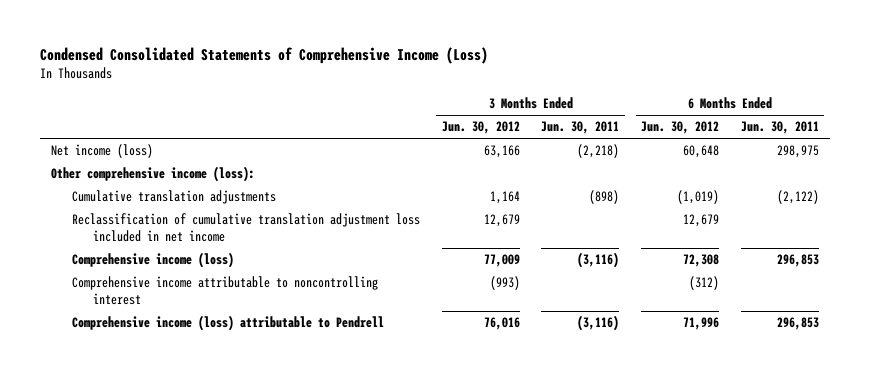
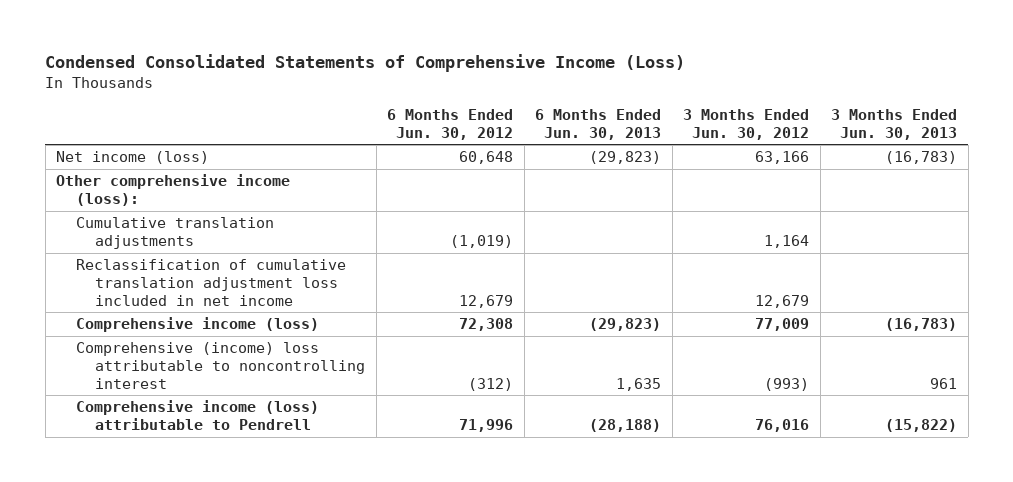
[541,121,620,135] Jun. 30, 2011 -> none
[741,121,820,135] Jun. 30, 2011 -> none
none -> [535,109,662,140] 6 Months Ended Jun. 30, 2013
none -> [831,109,958,140] 3 Months Ended Jun. 30, 2013
[71,276,378,306] Comprehensive income attributable to noncontrolling interest -> [75,342,366,389] Comprehensive (income) loss attributable to noncontrolling interest

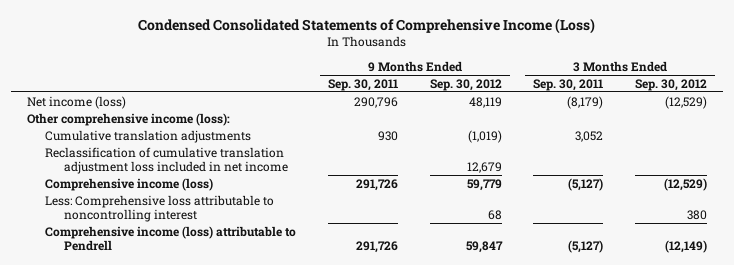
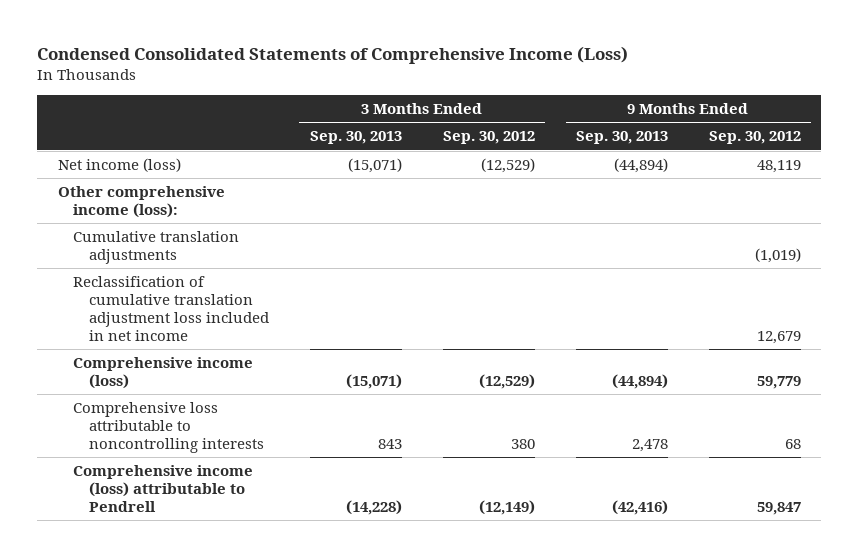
[328,78,399,91] Sep. 30, 2011 -> none
[533,78,604,91] Sep. 30, 2011 -> none
none -> [309,131,402,145] Sep. 30, 2013
none -> [575,131,668,145] Sep. 30, 2013
[45,194,275,222] Less: Comprehensive loss attributable to noncontrolling interest -> [73,402,264,454] Comprehensive loss attributable to noncontrolling interests

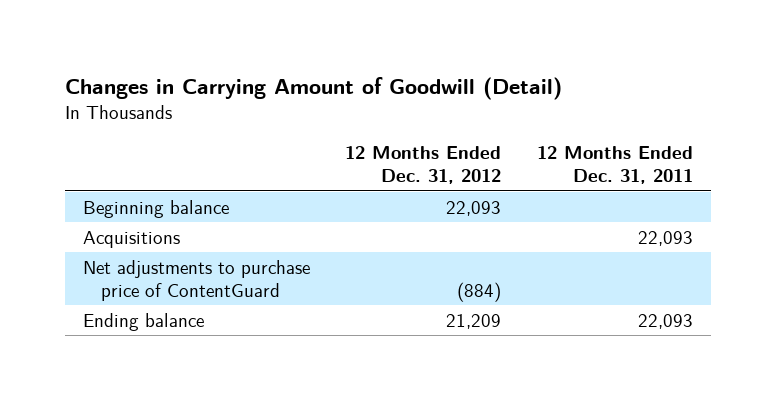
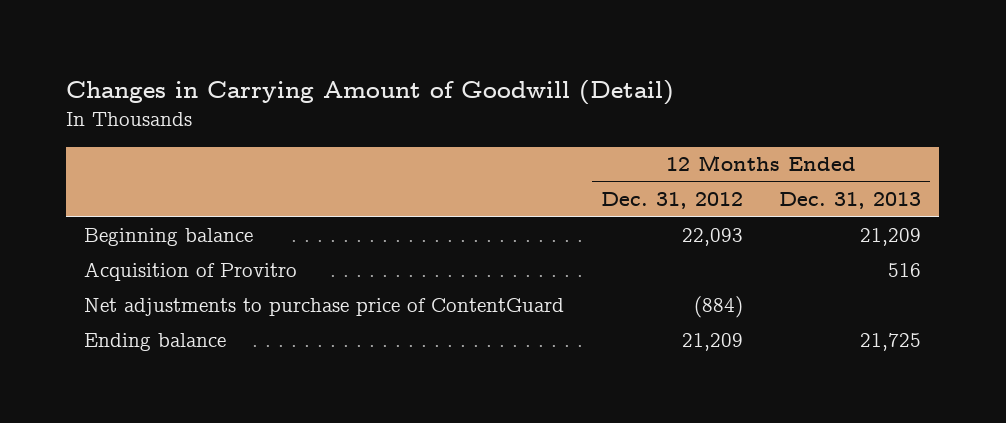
[537,146,694,185] 12 Months Ended Dec. 31, 2011 -> none
none -> [779,192,922,210] Dec. 31, 2013
[82,230,180,248] Acquisitions -> [84,261,298,281] Acquisition of Provitro

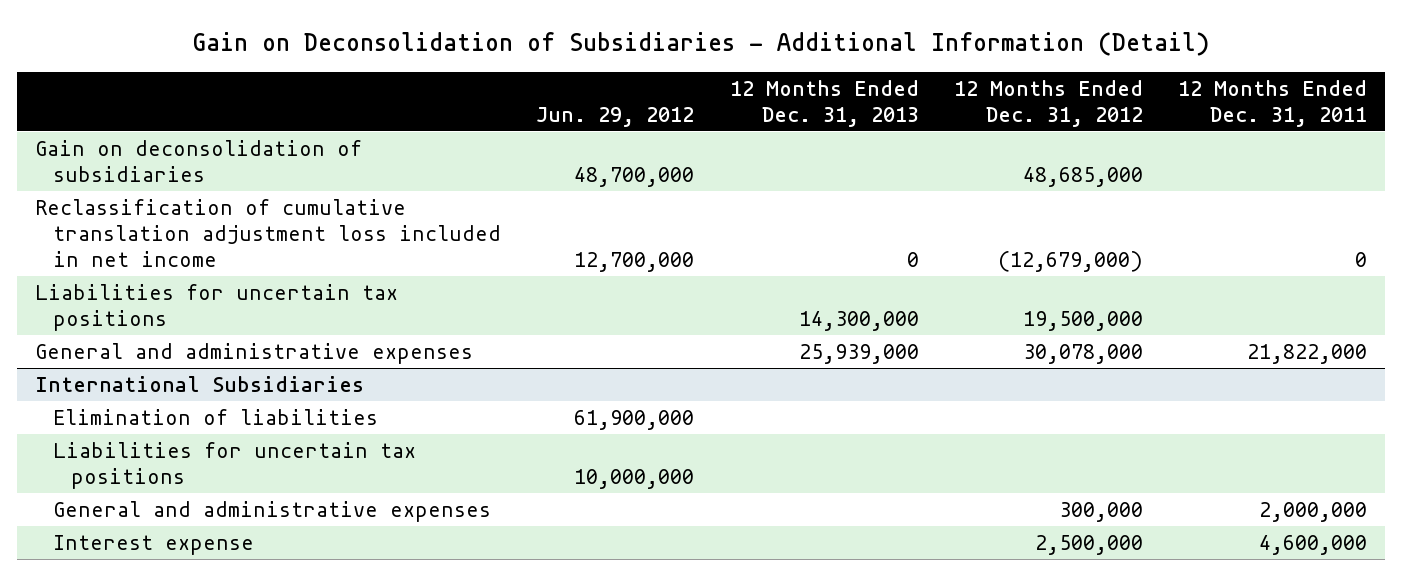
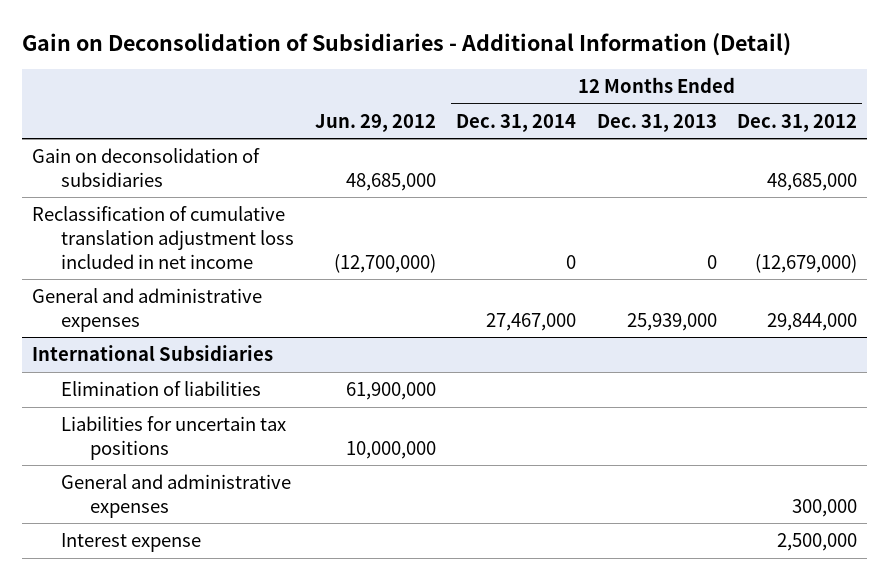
[1178,79,1368,128] 12 Months Ended Dec. 31, 2011 -> none
none -> [456,113,577,132] Dec. 31, 2014
[35,283,399,331] Liabilities for uncertain tax positions -> none
[574,166,695,187] 48,700,000 -> [345,172,436,191] 48,685,000
[574,252,695,273] 12,700,000 -> [333,253,436,273] (12,700,000)
[1022,343,1143,364] 30,078,000 -> [767,312,858,331] 29,844,000

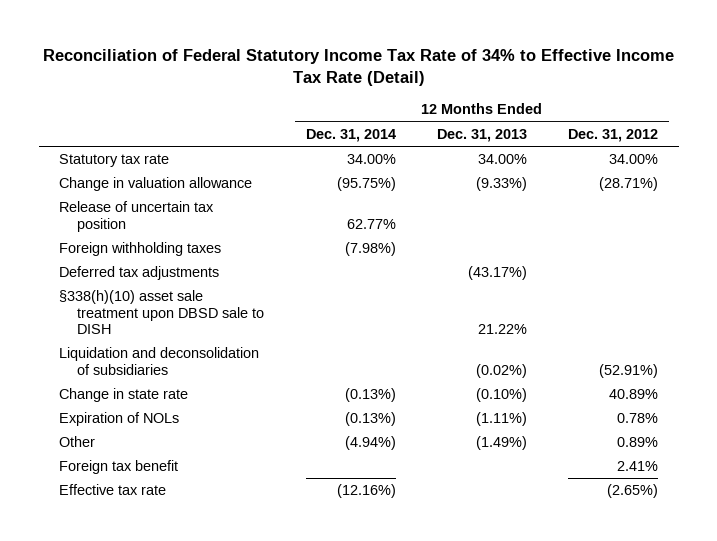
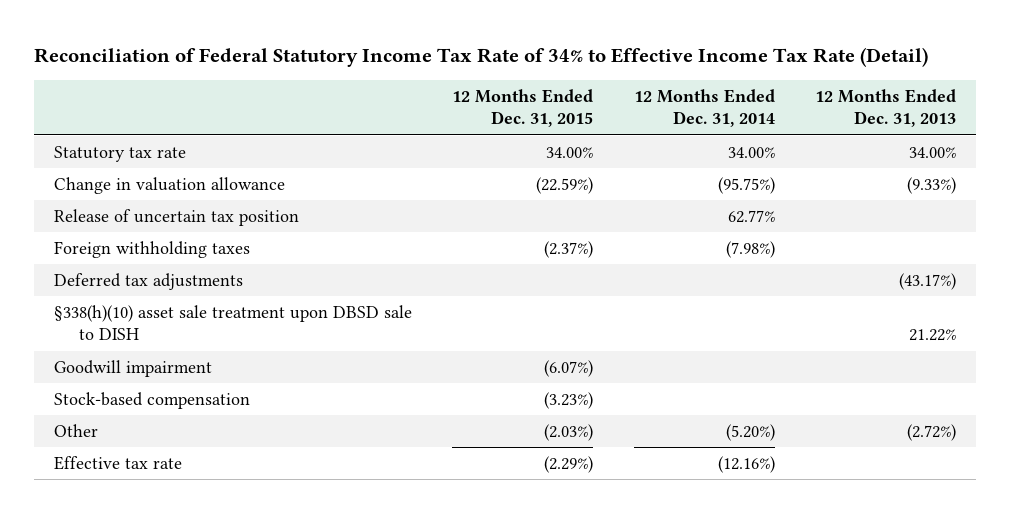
[568,128,659,142] Dec. 31, 2012 -> none
none -> [452,88,594,128] 12 Months Ended Dec. 31, 2015
[59,347,260,375] Liquidation and deconsolidation of subsidiaries -> none
[59,388,189,403] Change in state rate -> none
[59,412,180,427] Expiration of NOLs -> none
[59,460,179,475] Foreign tax benefit -> none
none -> [53,360,212,378] Goodwill impairment
none -> [53,392,250,410] Stock-based compensation
[344,436,396,451] (4.94%) -> [725,424,775,442] (5.20%)
[475,436,527,451] (1.49%) -> [906,424,956,442] (2.72%)

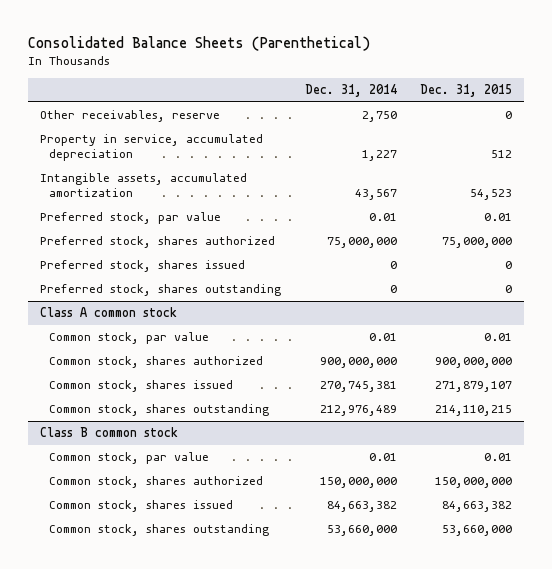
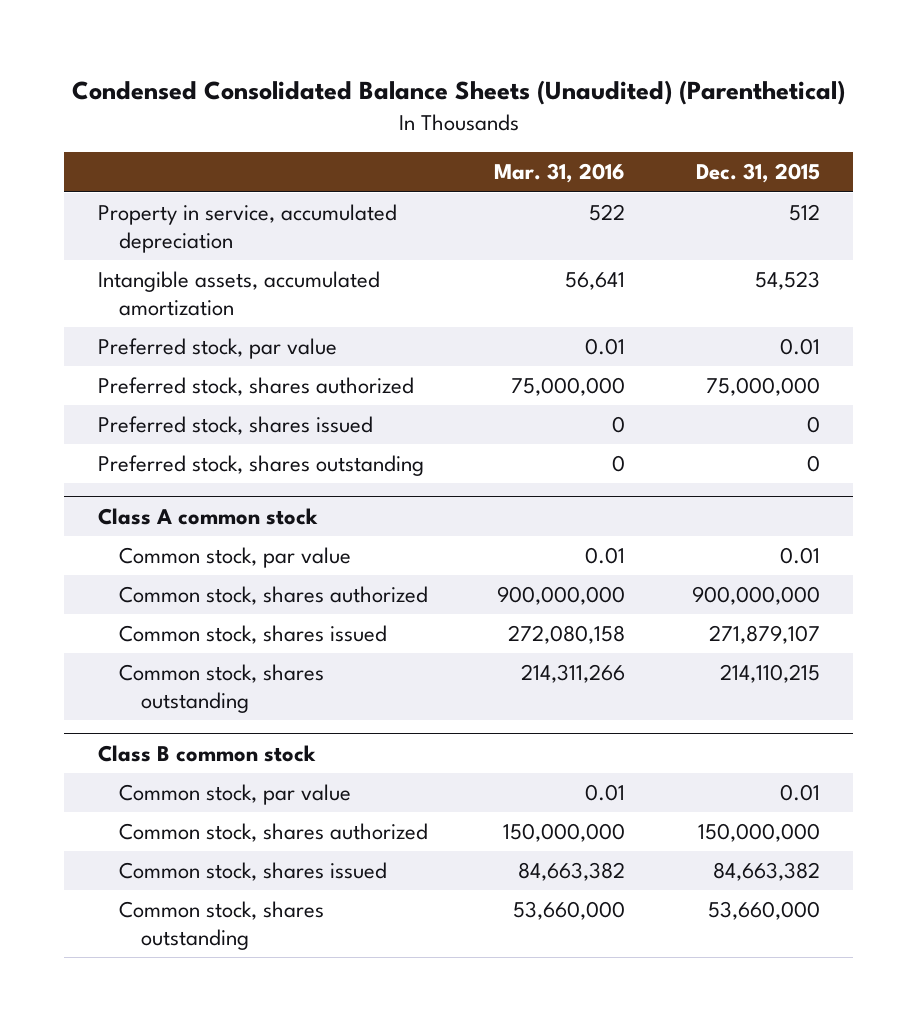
[28,36,371,52] Consolidated Balance Sheets (Parenthetical) -> [71,80,845,106] Condensed Consolidated Balance Sheets (Unaudited) (Parenthetical)
[304,84,397,98] Dec. 31, 2014 -> none
none -> [494,163,626,184] Mar. 31, 2016
[40,110,221,123] Other receivables, reserve -> none

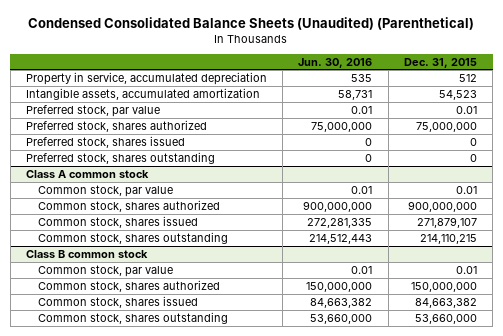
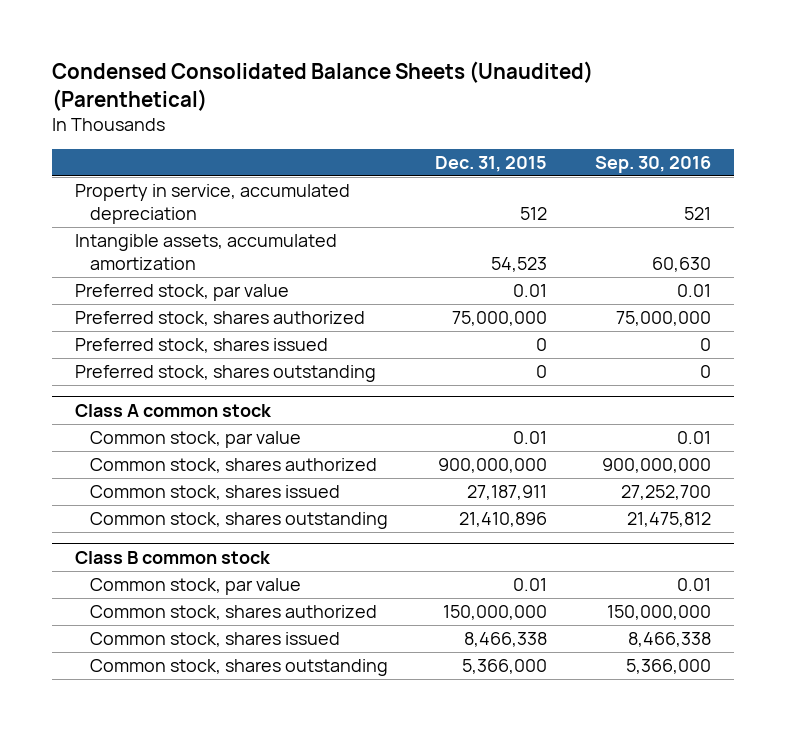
[298,57,373,68] Jun. 30, 2016 -> none
none -> [594,155,711,173] Sep. 30, 2016
[416,216,477,228] 271,879,107 -> [467,485,548,501] 27,187,911
[419,233,477,244] 214,110,215 -> [459,512,548,528] 21,410,896
[414,297,477,308] 84,663,382 -> [464,632,548,648] 8,466,338
[414,313,477,324] 53,660,000 -> [462,659,548,675] 5,366,000

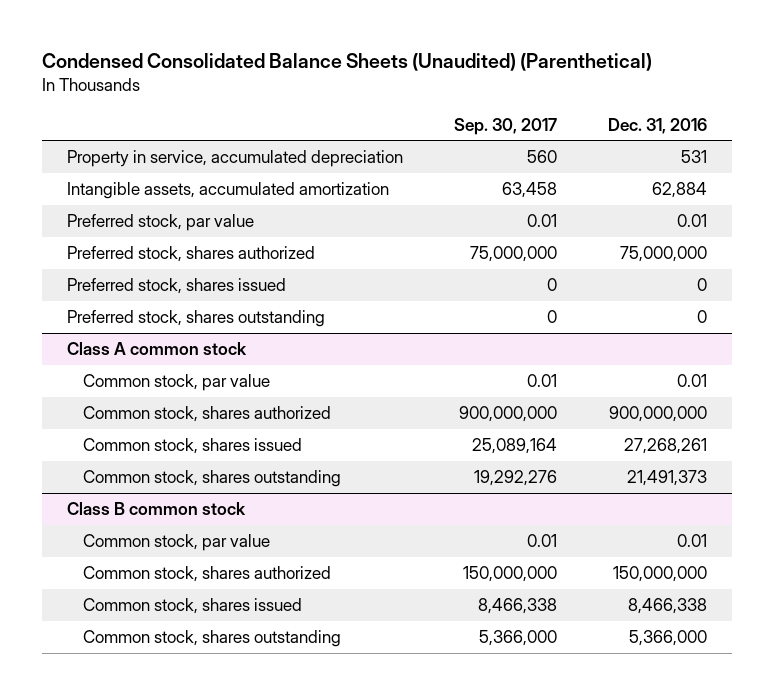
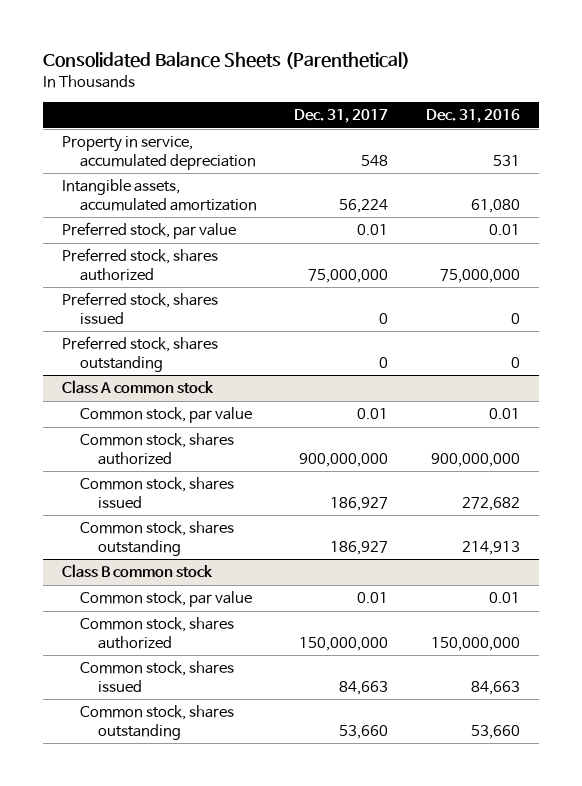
[41,53,652,72] Condensed Consolidated Balance Sheets (Unaudited) (Parenthetical) -> [43,52,411,70] Consolidated Balance Sheets (Parenthetical)
[453,117,557,135] Sep. 30, 2017 -> none
none -> [294,109,389,124] Dec. 31, 2017
[651,181,707,198] 62,884 -> [470,198,520,213] 61,080
[623,437,707,454] 27,268,261 -> [461,496,520,511] 272,682
[626,469,707,486] 21,491,373 -> [461,540,520,555] 214,913
[627,597,707,614] 8,466,338 -> [470,680,520,695] 84,663
[628,629,707,646] 5,366,000 -> [470,724,520,739] 53,660

